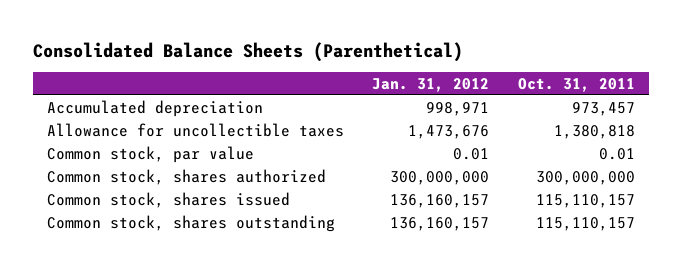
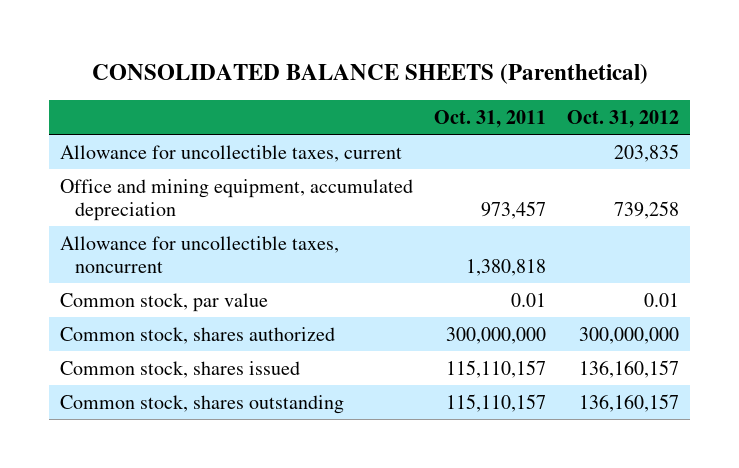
[32,41,463,62] Consolidated Balance Sheets (Parenthetical) -> [91,64,648,85] CONSOLIDATED BALANCE SHEETS (Parenthetical)
[372,77,490,92] Jan. 31, 2012 -> none
none -> [567,109,680,128] Oct. 31, 2012
none -> [60,144,403,162] Allowance for uncollectible taxes, current
[46,99,263,117] Accumulated depreciation -> [60,178,414,221] Office and mining equipment, accumulated depreciation
[46,122,344,137] Allowance for uncollectible taxes -> [60,235,340,273] Allowance for uncollectible taxes, noncurrent

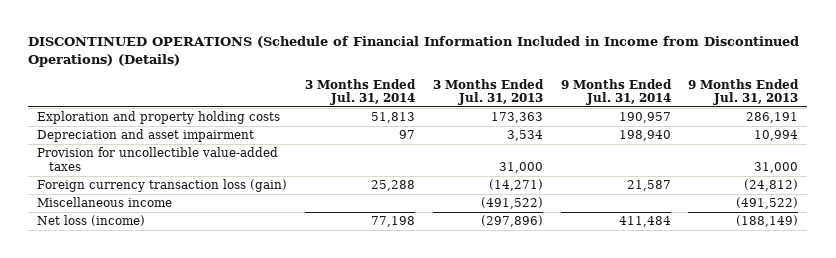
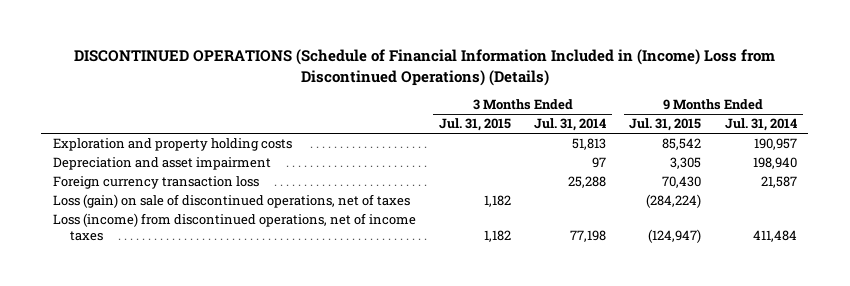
[28,36,800,67] DISCONTINUED OPERATIONS (Schedule of Financial Information Included in Income from Discontinued Operations) (Details) -> [73,49,775,86] DISCONTINUED OPERATIONS (Schedule of Financial Information Included in (Income) Loss from Discontinued Operations) (Details)
[432,78,544,106] 3 Months Ended Jul. 31, 2013 -> none
[688,78,800,106] 9 Months Ended Jul. 31, 2013 -> none
none -> [439,118,512,132] Jul. 31, 2015
none -> [629,118,702,132] Jul. 31, 2015
[37,147,279,171] Provision for uncollectible value-added taxes -> none
[37,197,173,208] Miscellaneous income -> none
[37,179,288,193] Foreign currency transaction loss (gain) -> [52,176,259,190] Foreign currency transaction loss
none -> [52,194,410,209] Loss (gain) on sale of discontinued operations, net of taxes
[37,215,146,227] Net loss (income) -> [52,213,416,242] Loss (income) from discontinued operations, net of income taxes

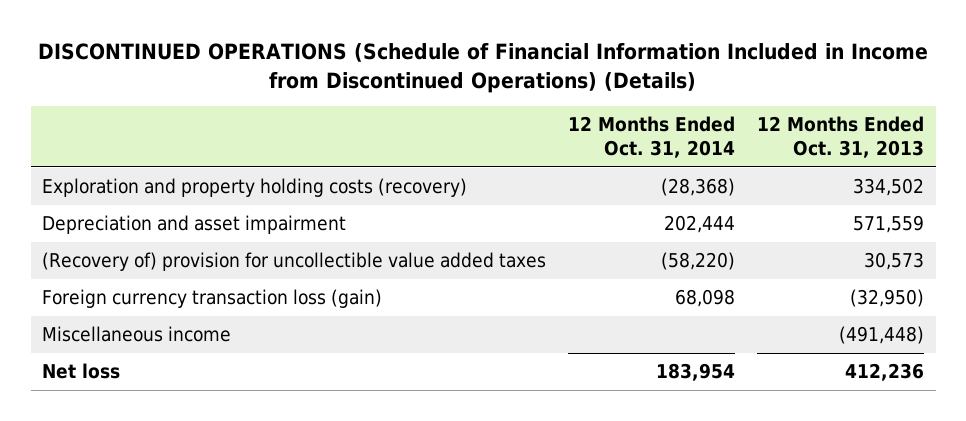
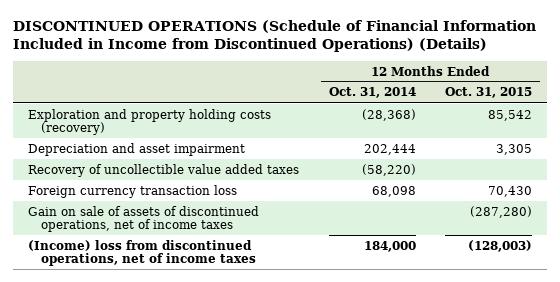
[757,116,925,158] 12 Months Ended Oct. 31, 2013 -> none
none -> [445,87,533,99] Oct. 31, 2015
[41,326,231,343] Miscellaneous income -> none
[41,252,546,272] (Recovery of) provision for uncollectible value added taxes -> [27,163,299,177] Recovery of uncollectible value added taxes
[41,289,382,309] Foreign currency transaction loss (gain) -> [27,184,237,198] Foreign currency transaction loss
none -> [27,205,259,233] Gain on sale of assets of discontinued operations, net of income taxes
[41,363,120,380] Net loss -> [27,239,257,267] (Income) loss from discontinued operations, net of income taxes
[656,363,736,382] 183,954 -> [363,240,416,252] 184,000

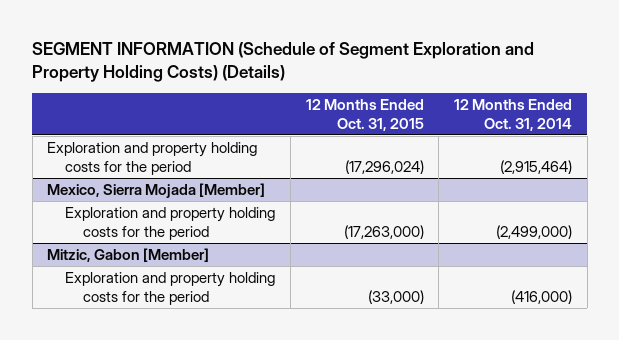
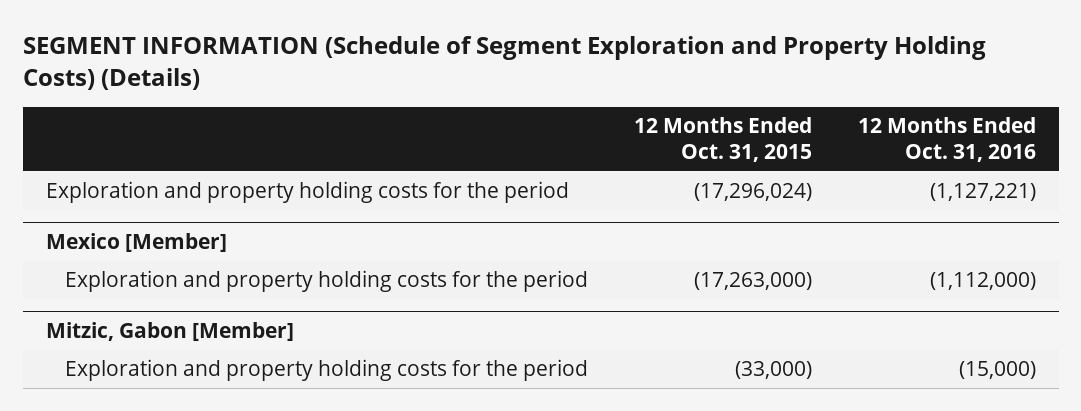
[453,98,572,131] 12 Months Ended Oct. 31, 2014 -> none
none -> [857,117,1036,162] 12 Months Ended Oct. 31, 2016
[47,182,266,198] Mexico, Sierra Mojada [Member] -> [45,233,227,253] Mexico [Member]

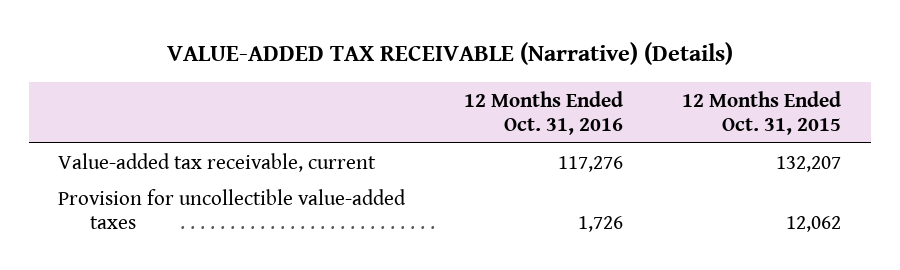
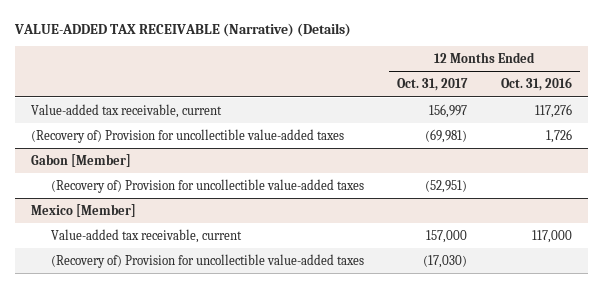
[682,90,842,136] 12 Months Ended Oct. 31, 2015 -> none
none -> [397,78,469,92] Oct. 31, 2017
[58,188,407,230] Provision for uncollectible value-added taxes -> [31,128,345,143] (Recovery of) Provision for uncollectible value-added taxes
none -> [31,153,132,167] Gabon [Member]
none -> [50,178,364,193] (Recovery of) Provision for uncollectible value-added taxes
none -> [31,203,137,217] Mexico [Member]
none -> [50,228,242,243] Value-added tax receivable, current
none -> [50,253,364,268] (Recovery of) Provision for uncollectible value-added taxes

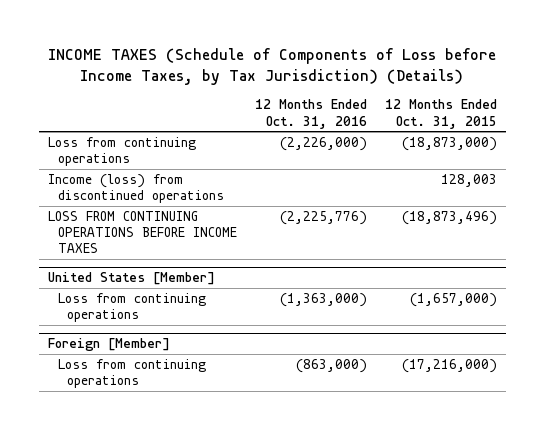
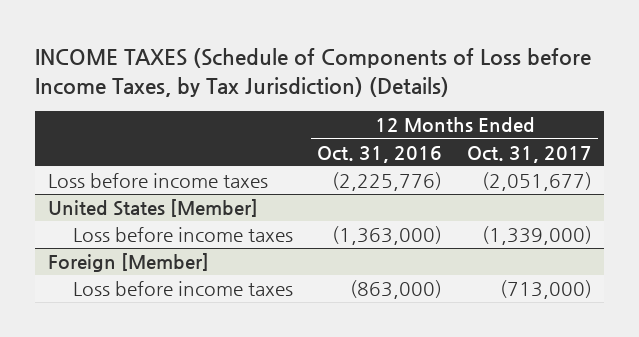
[384,99,497,129] 12 Months Ended Oct. 31, 2015 -> none
none -> [466,145,592,163] Oct. 31, 2017
[48,136,197,167] Loss from continuing operations -> none
[48,173,224,204] Income (loss) from discontinued operations -> none
[48,210,237,254] LOSS FROM CONTINUING OPERATIONS BEFORE INCOME TAXES -> [47,173,268,189] Loss before income taxes
[57,292,206,323] Loss from continuing operations -> [73,227,294,243] Loss before income taxes
[57,358,206,389] Loss from continuing operations -> [73,281,294,297] Loss before income taxes

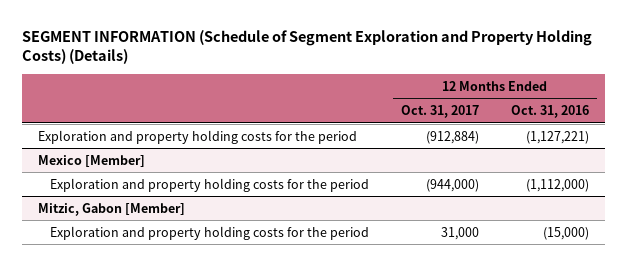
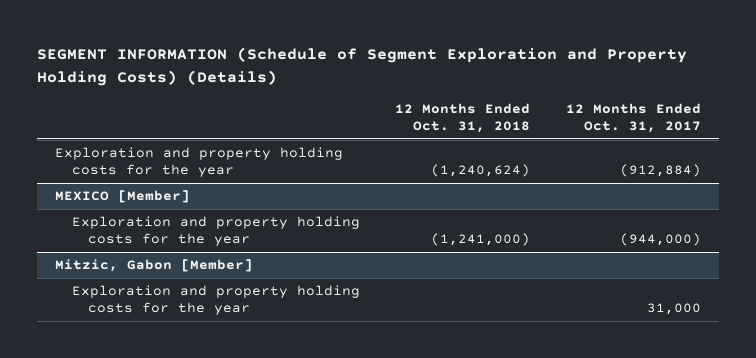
[511,105,590,119] Oct. 31, 2016 -> none
none -> [395,103,531,134] 12 Months Ended Oct. 31, 2018
[38,129,358,144] Exploration and property holding costs for the period -> [54,147,343,178] Exploration and property holding costs for the year
[38,154,146,167] Mexico [Member] -> [54,190,190,204] MEXICO [Member]
[49,177,369,192] Exploration and property holding costs for the period -> [71,216,360,247] Exploration and property holding costs for the year
[49,225,369,240] Exploration and property holding costs for the period -> [71,285,360,316] Exploration and property holding costs for the year

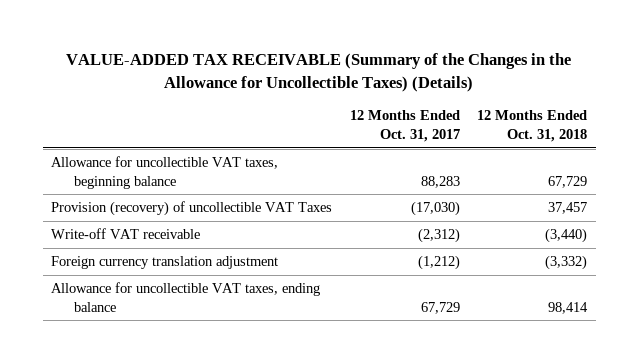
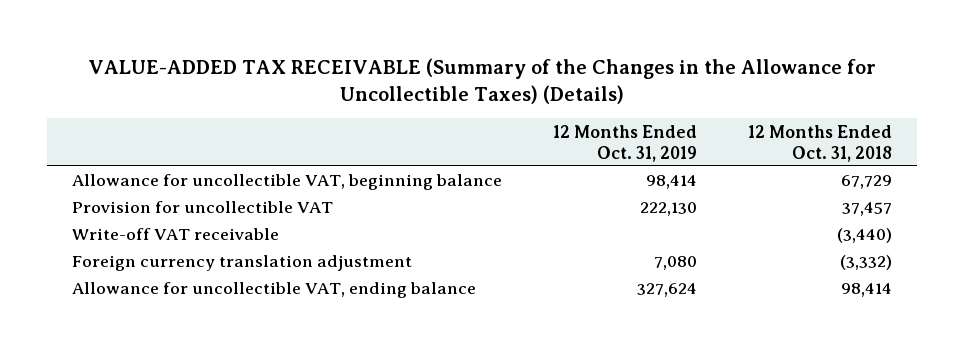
[349,110,460,142] 12 Months Ended Oct. 31, 2017 -> none
none -> [552,124,697,162] 12 Months Ended Oct. 31, 2019
[51,156,279,189] Allowance for uncollectible VAT taxes, beginning balance -> [72,174,503,191] Allowance for uncollectible VAT, beginning balance
[51,201,333,217] Provision (recovery) of uncollectible VAT Taxes -> [72,201,334,214] Provision for uncollectible VAT
[51,282,321,312] Allowance for uncollectible VAT taxes, ending balance -> [72,282,477,299] Allowance for uncollectible VAT, ending balance

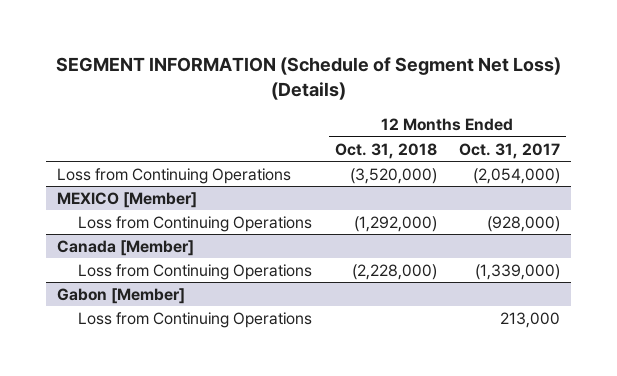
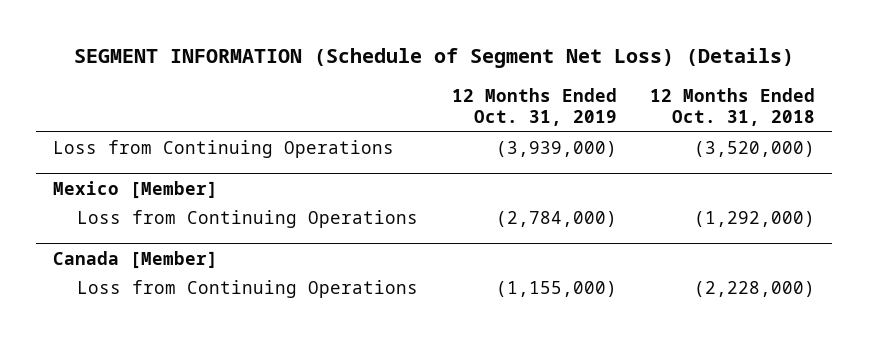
[459,142,561,159] Oct. 31, 2017 -> none
none -> [451,88,617,126] 12 Months Ended Oct. 31, 2019
[56,191,197,208] MEXICO [Member] -> [53,180,219,199] Mexico [Member]
[56,287,185,304] Gabon [Member] -> none
[78,311,313,328] Loss from Continuing Operations -> none

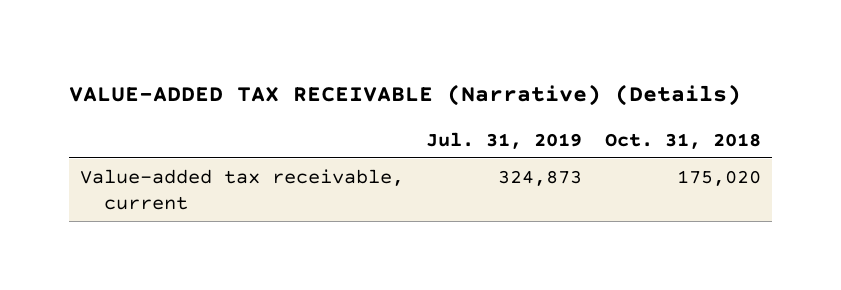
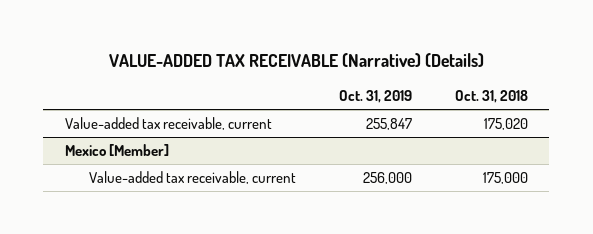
[426,131,583,149] Jul. 31, 2019 -> none
none -> [338,89,412,103] Oct. 31, 2019
none -> [64,144,169,157] Mexico [Member]
none -> [88,171,296,185] Value-added tax receivable, current

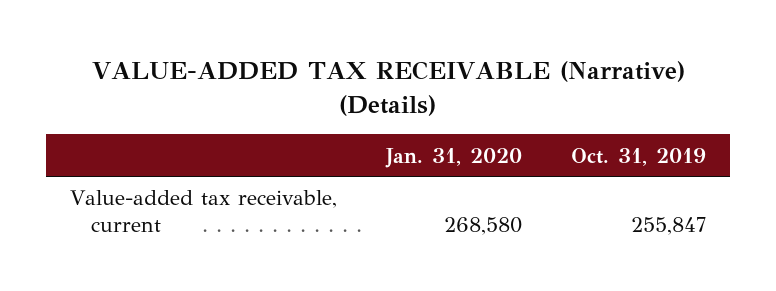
[454,89,528,103] Oct. 31, 2018 -> none
none -> [385,147,523,168] Jan. 31, 2020
[64,144,169,157] Mexico [Member] -> none
[88,171,296,185] Value-added tax receivable, current -> none

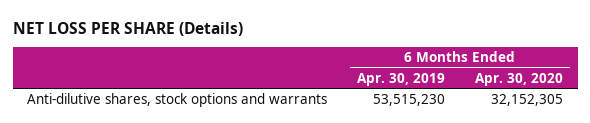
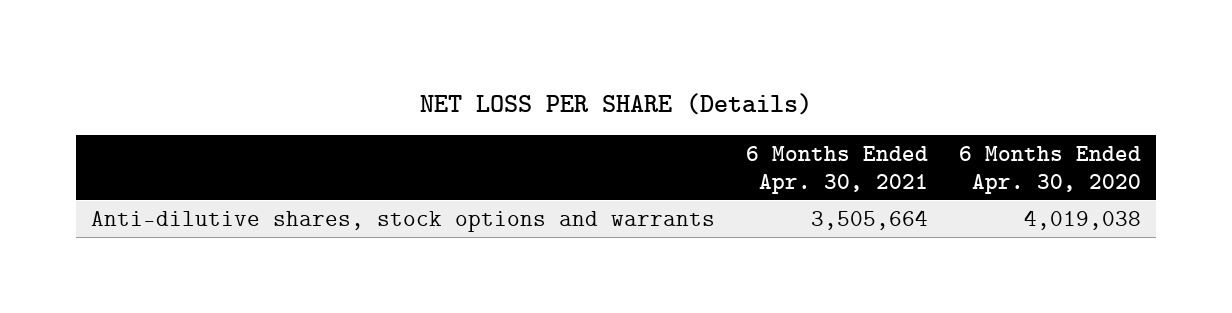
[357,72,446,86] Apr. 30, 2019 -> none
none -> [746,145,929,194] 6 Months Ended Apr. 30, 2021
[490,94,563,107] 32,152,305 -> [1023,210,1141,231] 4,019,038

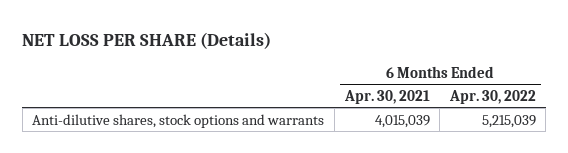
[958,145,1141,194] 6 Months Ended Apr. 30, 2020 -> none
none -> [448,90,536,105] Apr. 30, 2022
[811,210,929,231] 3,505,664 -> [374,114,430,128] 4,015,039

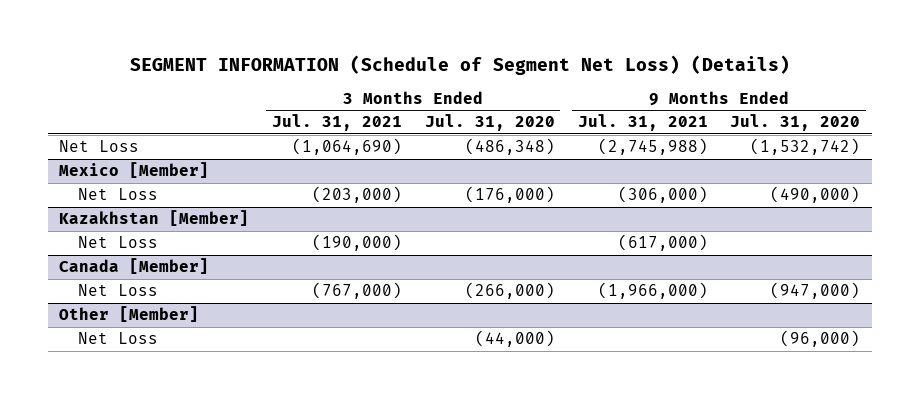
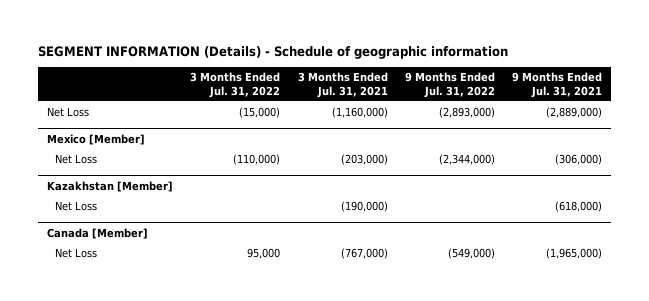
[129,55,790,76] SEGMENT INFORMATION (Schedule of Segment Net Loss) (Details) -> [38,45,509,59] SEGMENT INFORMATION (Details) - Schedule of geographic information
[424,114,555,132] Jul. 31, 2020 -> none
[730,114,861,132] Jul. 31, 2020 -> none
none -> [190,71,281,98] 3 Months Ended Jul. 31, 2022
none -> [404,71,495,98] 9 Months Ended Jul. 31, 2022
[291,138,402,156] (1,064,690) -> [331,107,388,119] (1,160,000)
[597,138,708,156] (2,745,988) -> [546,107,603,119] (2,889,000)
[617,234,708,252] (617,000) -> [555,201,603,213] (618,000)
[58,306,199,323] Other [Member] -> none
[77,332,158,345] Net Loss -> none
[597,282,708,300] (1,966,000) -> [546,248,603,260] (1,965,000)

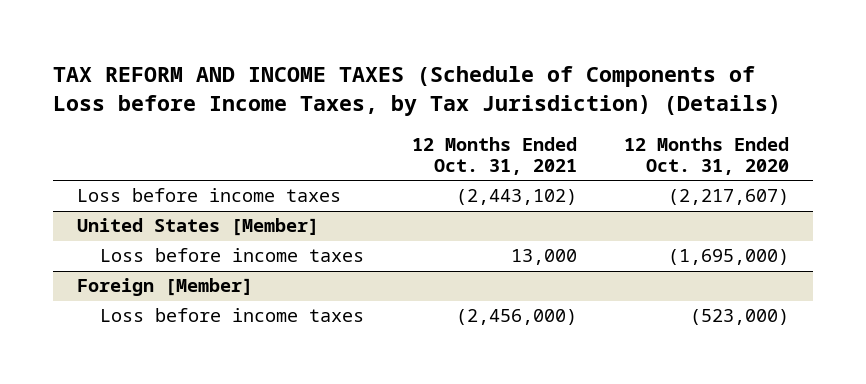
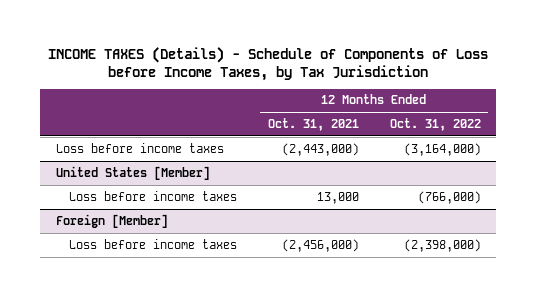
[53,66,782,116] TAX REFORM AND INCOME TAXES (Schedule of Components of Loss before Income Taxes, by Tax Jurisdiction) (Details) -> [48,46,489,81] INCOME TAXES (Details) - Schedule of Components of Loss before Income Taxes, by Tax Jurisdiction
[623,136,789,176] 12 Months Ended Oct. 31, 2020 -> none
none -> [389,118,481,132] Oct. 31, 2022
[455,189,577,206] (2,443,102) -> [281,142,359,156] (2,443,000)

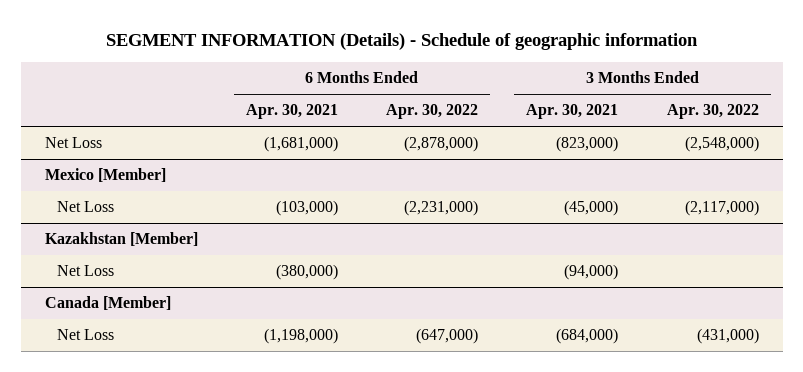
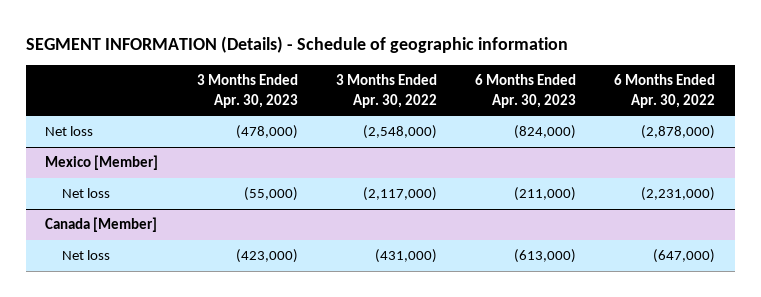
[245,104,338,120] Apr. 30, 2021 -> none
[526,104,619,120] Apr. 30, 2021 -> none
none -> [196,74,298,108] 3 Months Ended Apr. 30, 2023
none -> [475,74,577,108] 6 Months Ended Apr. 30, 2023
[44,137,102,149] Net Loss -> [45,126,94,137] Net loss
[44,232,198,247] Kazakhstan [Member] -> none
[56,265,114,277] Net Loss -> none
[56,201,114,213] Net Loss -> [62,188,111,199] Net loss
[56,329,114,341] Net Loss -> [62,250,111,261] Net loss

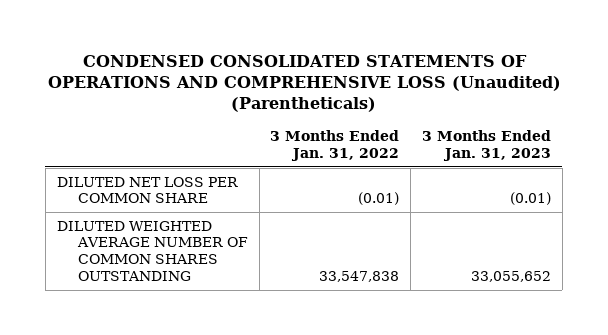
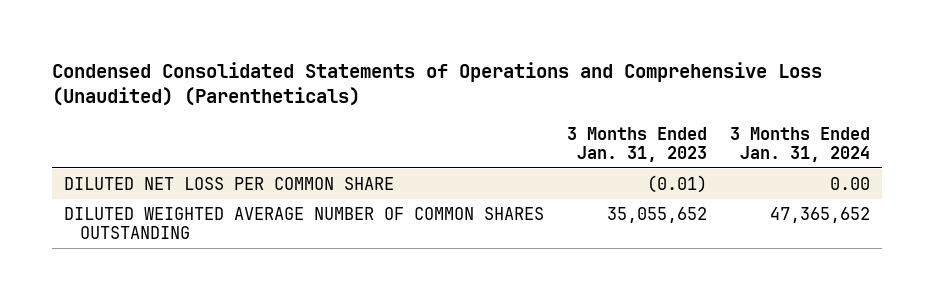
[47,54,561,113] CONDENSED CONSOLIDATED STATEMENTS OF OPERATIONS AND COMPREHENSIVE LOSS (Unaudited) (Parentheticals) -> [52,61,823,106] Condensed Consolidated Statements of Operations and Comprehensive Loss (Unaudited) (Parentheticals)
[270,130,400,162] 3 Months Ended Jan. 31, 2022 -> none
none -> [730,126,871,162] 3 Months Ended Jan. 31, 2024
[471,271,552,283] 33,055,652 -> [606,206,707,223] 35,055,652

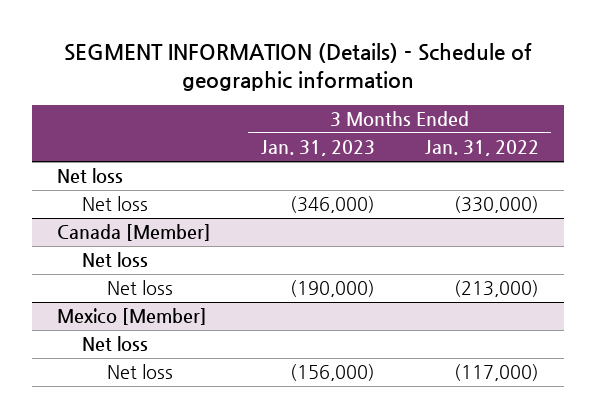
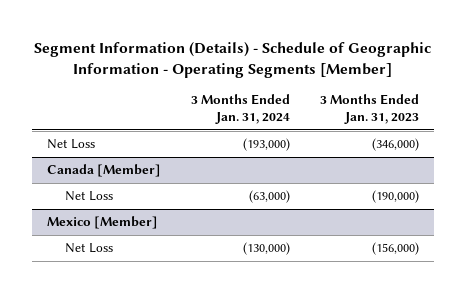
[63,43,532,91] SEGMENT INFORMATION (Details) - Schedule of geographic information -> [34,42,432,78] Segment Information (Details) - Schedule of Geographic Information - Operating Segments [Member]
[424,140,539,157] Jan. 31, 2022 -> none
none -> [191,94,291,125] 3 Months Ended Jan. 31, 2024
[56,168,123,184] Net loss -> none
[81,196,148,212] Net loss -> [47,139,96,150] Net Loss
[81,252,148,268] Net loss -> none
[106,280,173,296] Net loss -> [65,191,114,202] Net Loss
[81,336,148,352] Net loss -> none
[106,364,173,380] Net loss -> [65,243,114,254] Net Loss

